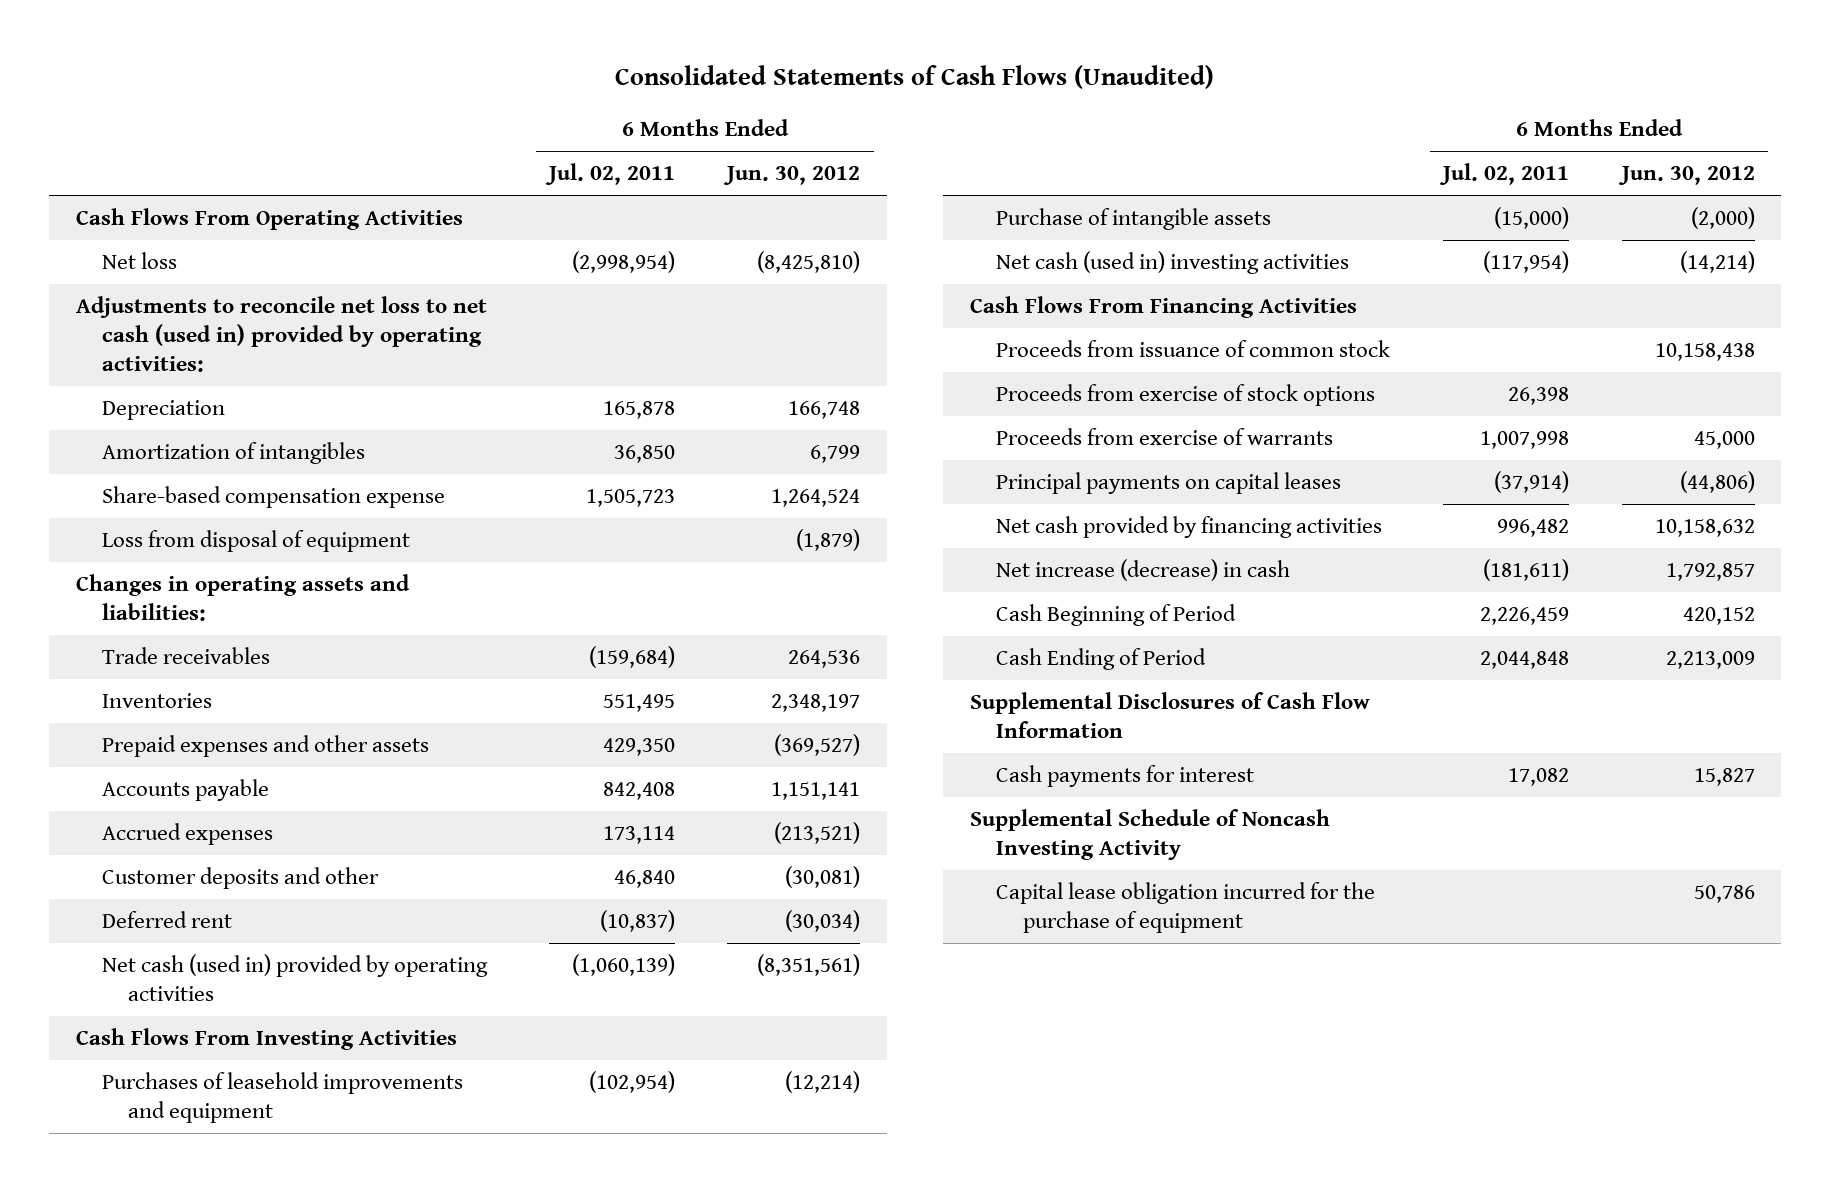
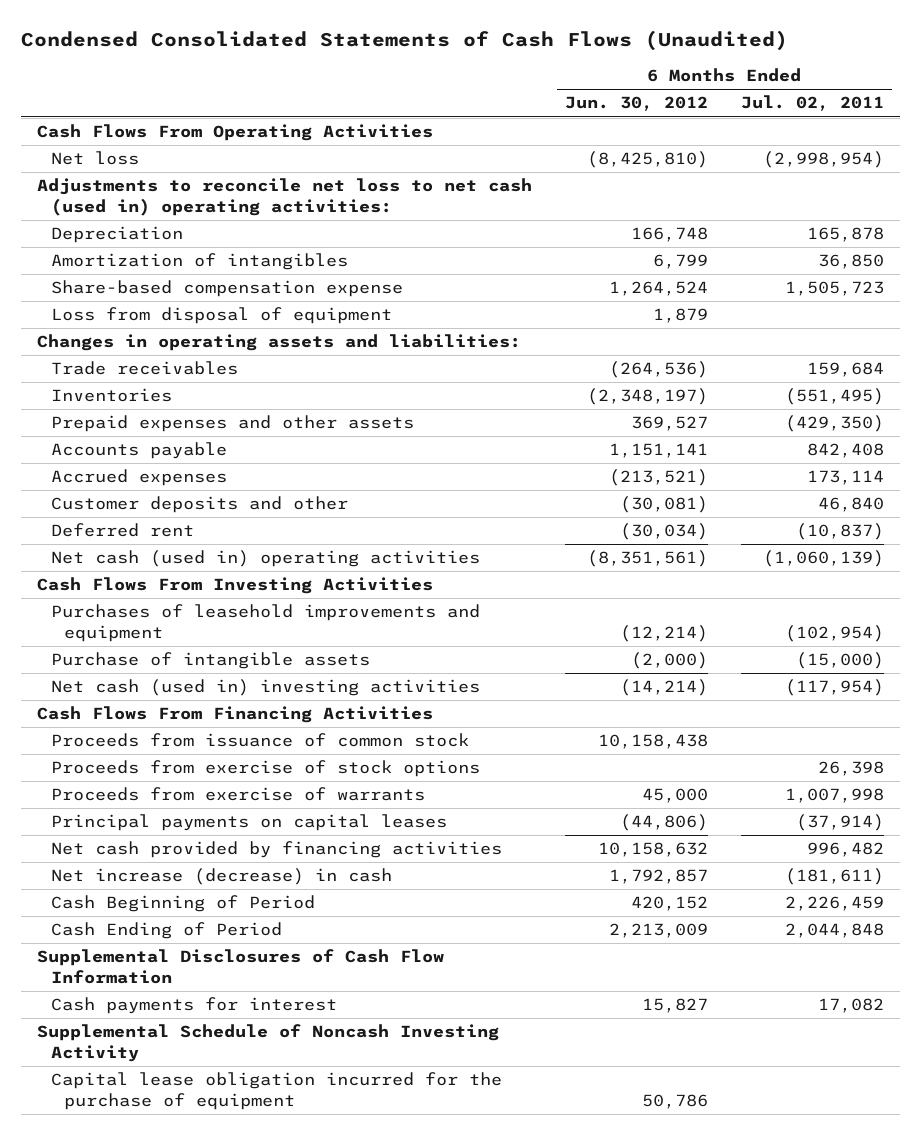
[615,64,1215,89] Consolidated Statements of Cash Flows (Unaudited) -> [20,29,788,51] Condensed Consolidated Statements of Cash Flows (Unaudited)
[75,295,487,372] Adjustments to reconcile net loss to net cash (used in) provided by operating activities: -> [37,178,533,217] Adjustments to reconcile net loss to net cash (used in) operating activities:
[796,528,861,551] (1,879) -> [652,308,708,324] 1,879
[588,645,675,668] (159,684) -> [806,362,884,378] 159,684
[788,649,861,668] 264,536 -> [608,361,708,379] (264,536)
[602,693,675,712] 551,495 -> [784,388,884,406] (551,495)
[771,693,861,712] 2,348,197 -> [586,388,708,406] (2,348,197)
[602,737,675,756] 429,350 -> [784,415,884,433] (429,350)
[774,733,861,756] (369,527) -> [630,416,708,432] 369,527
[102,953,489,1001] Net cash (used in) provided by operating activities -> [50,550,480,568] Net cash (used in) operating activities

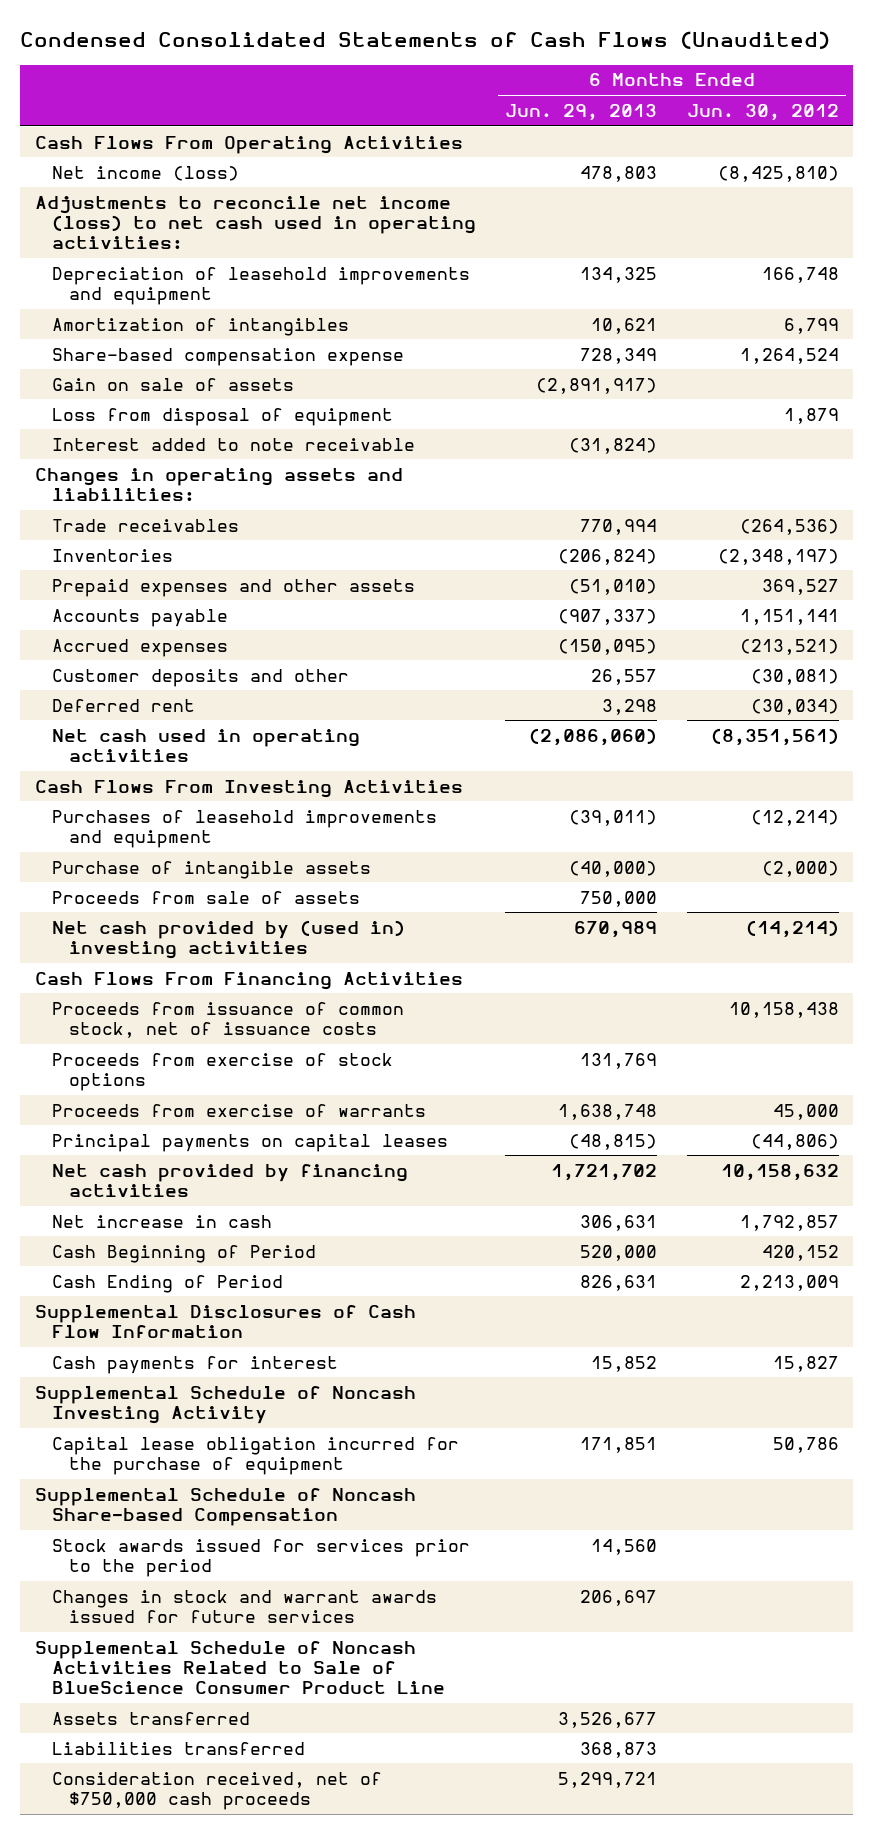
[740,95,884,112] Jul. 02, 2011 -> none
none -> [505,103,658,121] Jun. 29, 2013
[50,151,139,166] Net loss -> [51,165,239,181] Net income (loss)
[37,178,533,217] Adjustments to reconcile net loss to net cash (used in) operating activities: -> [34,195,476,250] Adjustments to reconcile net income (loss) to net cash used in operating activities:
[50,226,183,244] Depreciation -> [51,266,470,305] Depreciation of leasehold improvements and equipment
none -> [51,377,294,391] Gain on sale of assets
none -> [51,437,415,451] Interest added to note receivable
[50,550,480,568] Net cash (used in) operating activities -> [51,728,360,762] Net cash used in operating activities
none -> [51,890,360,904] Proceeds from sale of assets
[50,679,480,697] Net cash (used in) investing activities -> [51,919,405,959] Net cash provided by (used in) investing activities
[50,733,469,748] Proceeds from issuance of common stock -> [51,1001,404,1038] Proceeds from issuance of common stock, net of issuance costs
[50,868,392,886] Net increase (decrease) in cash -> [51,1214,272,1228] Net increase in cash
none -> [34,1487,416,1526] Supplemental Schedule of Noncash Share-based Compensation
none -> [51,1538,470,1577] Stock awards issued for services prior to the period
none -> [51,1589,437,1623] Changes in stock and warrant awards issued for future services
none -> [34,1640,445,1695] Supplemental Schedule of Noncash Activities Related to Sale of BlueScience Consumer Product Line
none -> [51,1711,250,1725] Assets transferred
none -> [51,1741,305,1755] Liabilities transferred
none -> [51,1771,382,1810] Consideration received, net of $750,000 cash proceeds

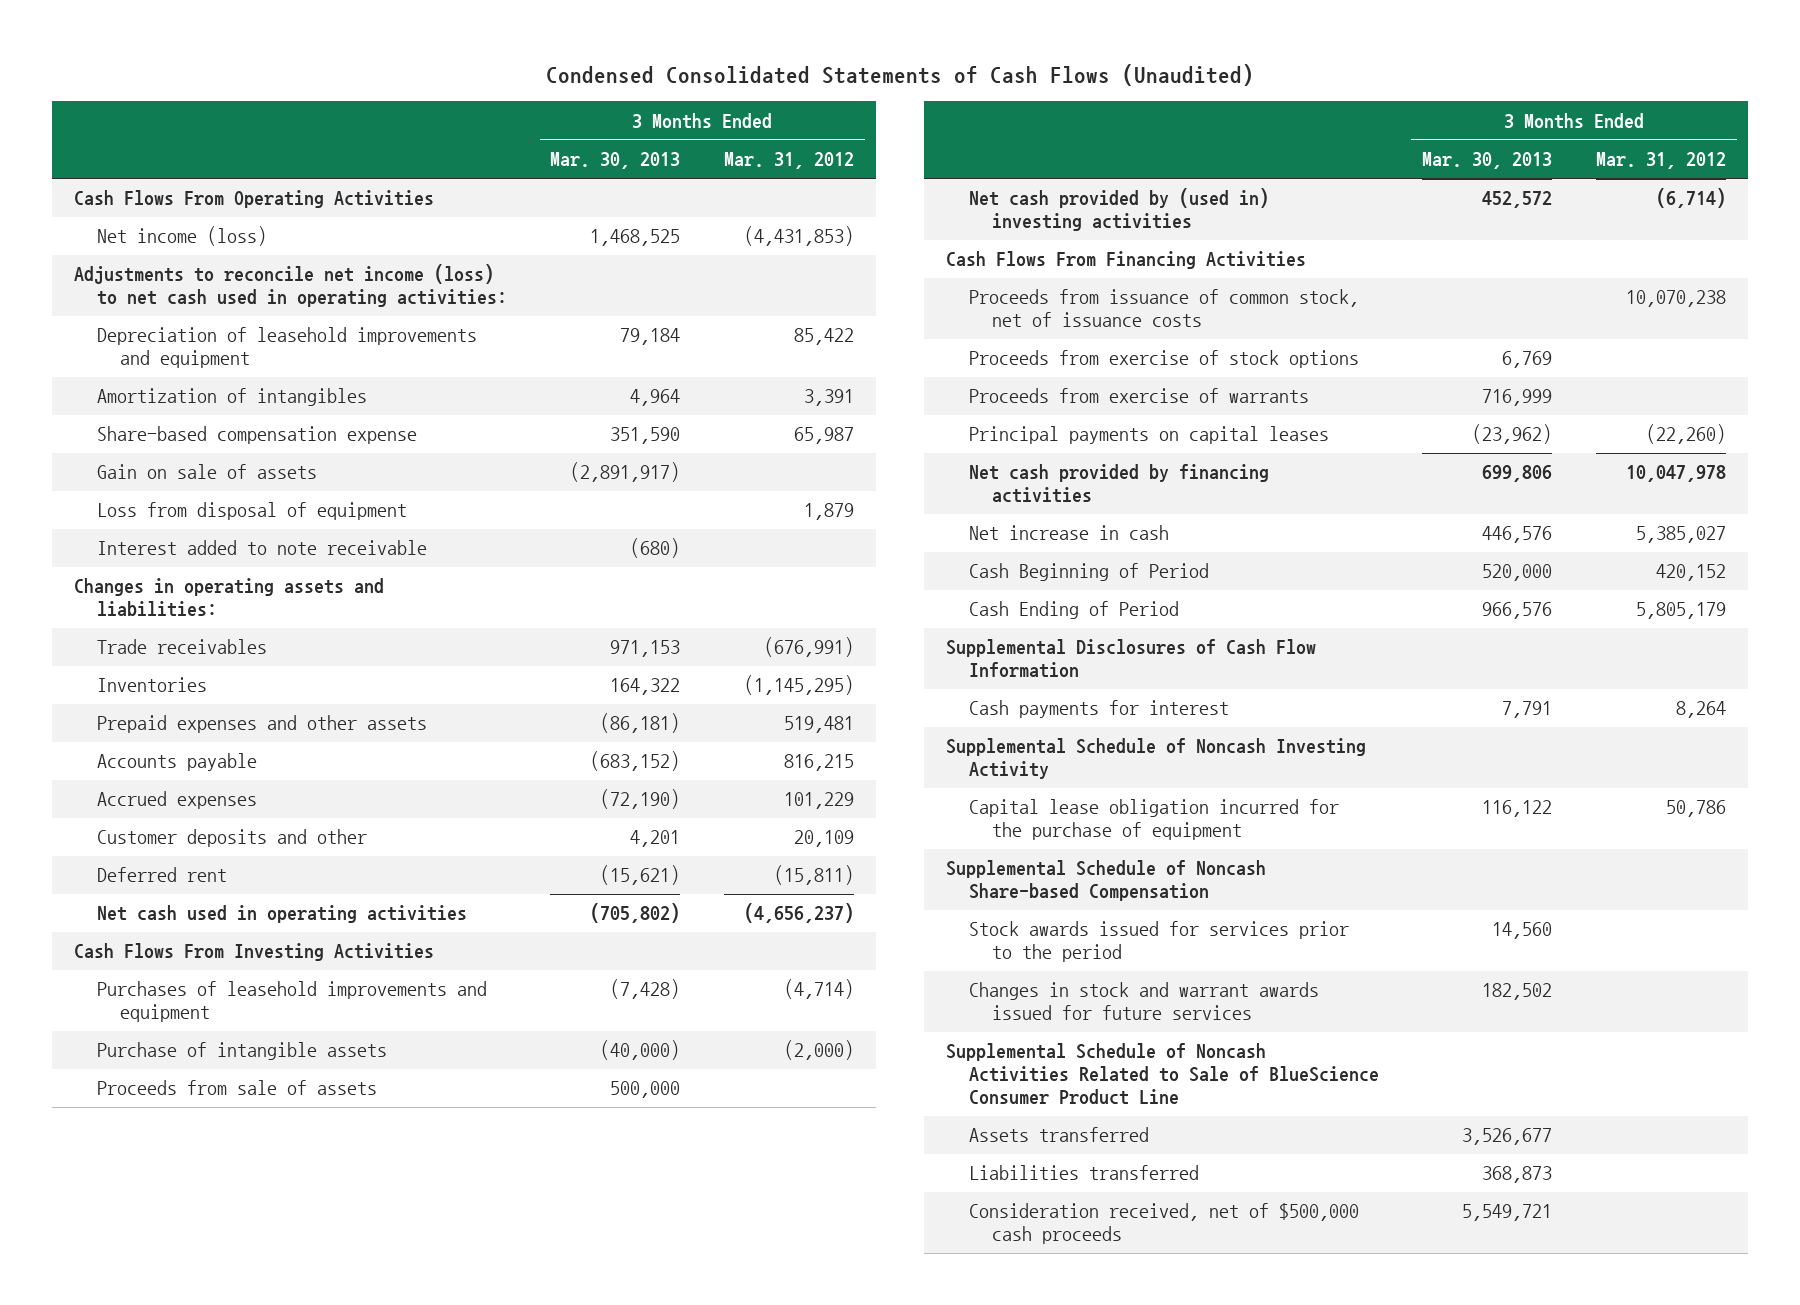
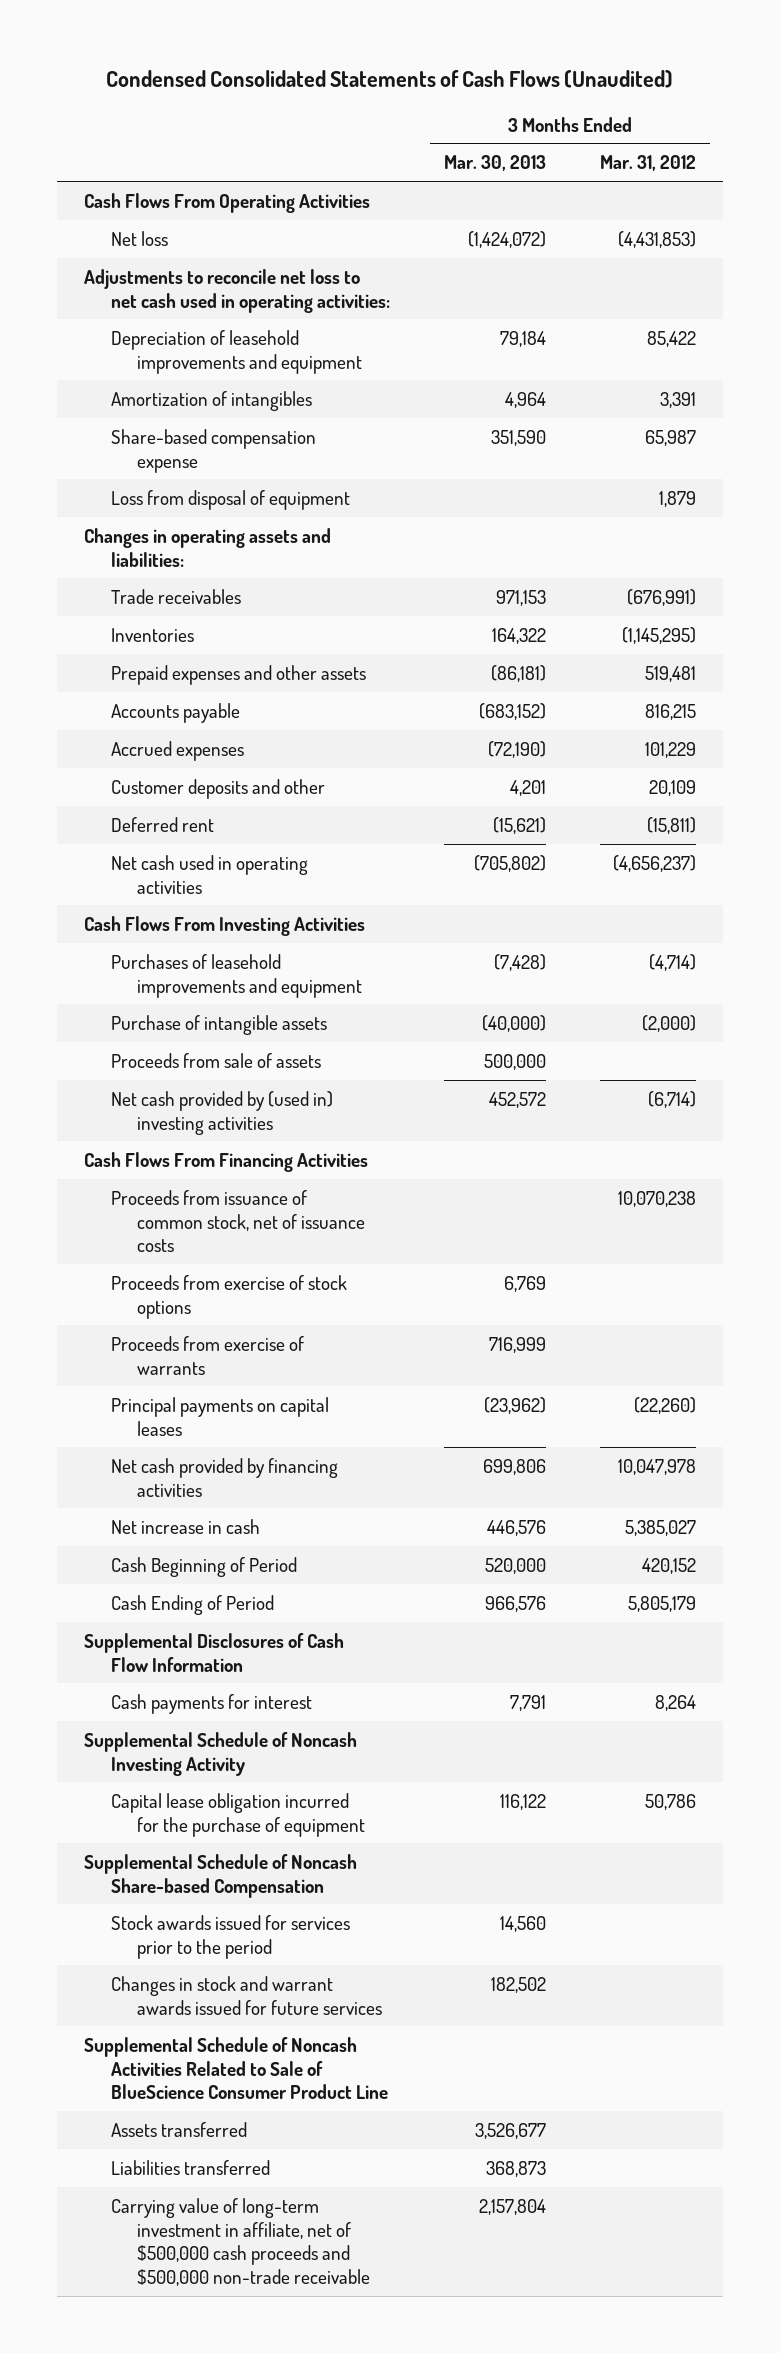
[96,226,267,247] Net income (loss) -> [110,230,168,246] Net loss
[590,229,681,247] 1,468,525 -> [467,230,546,248] (1,424,072)
[73,264,507,308] Adjustments to reconcile net income (loss) to net cash used in operating activities: -> [84,268,390,313] Adjustments to reconcile net loss to net cash used in operating activities:
[96,464,317,480] Gain on sale of assets -> none
[96,540,427,556] Interest added to note receivable -> none
[968,1203,1359,1245] Consideration received, net of $500,000 cash proceeds -> [110,2197,370,2287] Carrying value of long-term investment in affiliate, net of $500,000 cash proceeds and $500,000 non-trade receivable
[1462,1204,1553,1222] 5,549,721 -> [478,2198,546,2215] 2,157,804

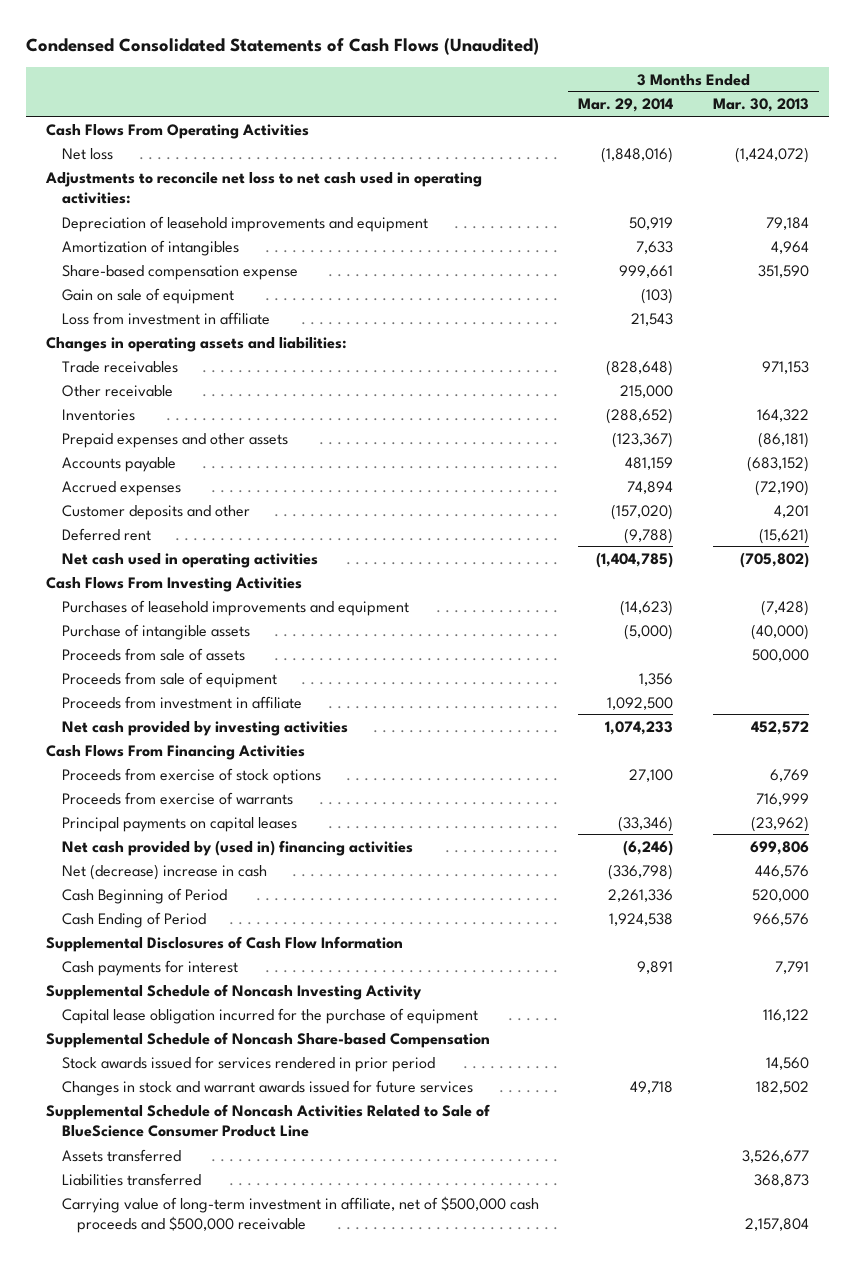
[600,155,697,172] Mar. 31, 2012 -> none
none -> [578,98,674,113] Mar. 29, 2014
[110,489,350,510] Loss from disposal of equipment -> [61,287,234,304] Gain on sale of equipment
none -> [61,311,270,325] Loss from investment in affiliate
none -> [61,384,173,397] Other receivable
none -> [61,671,277,688] Proceeds from sale of equipment
none -> [61,695,302,709] Proceeds from investment in affiliate
[110,1090,333,1135] Net cash provided by (used in) investing activities -> [61,720,348,736] Net cash provided by investing activities
[110,1189,365,1253] Proceeds from issuance of common stock, net of issuance costs -> none
[110,1457,338,1497] Net cash provided by financing activities -> [61,839,413,856] Net cash provided by (used in) financing activities
[110,1518,260,1534] Net increase in cash -> [61,863,267,880] Net (decrease) increase in cash
[110,1914,350,1959] Stock awards issued for services prior to the period -> [61,1055,435,1072] Stock awards issued for services rendered in prior period
[110,2197,370,2287] Carrying value of long-term investment in affiliate, net of $500,000 cash proceeds and $500,000 non-trade receivable -> [61,1195,539,1233] Carrying value of long-term investment in affiliate, net of $500,000 cash proceeds and $500,000 receivable

